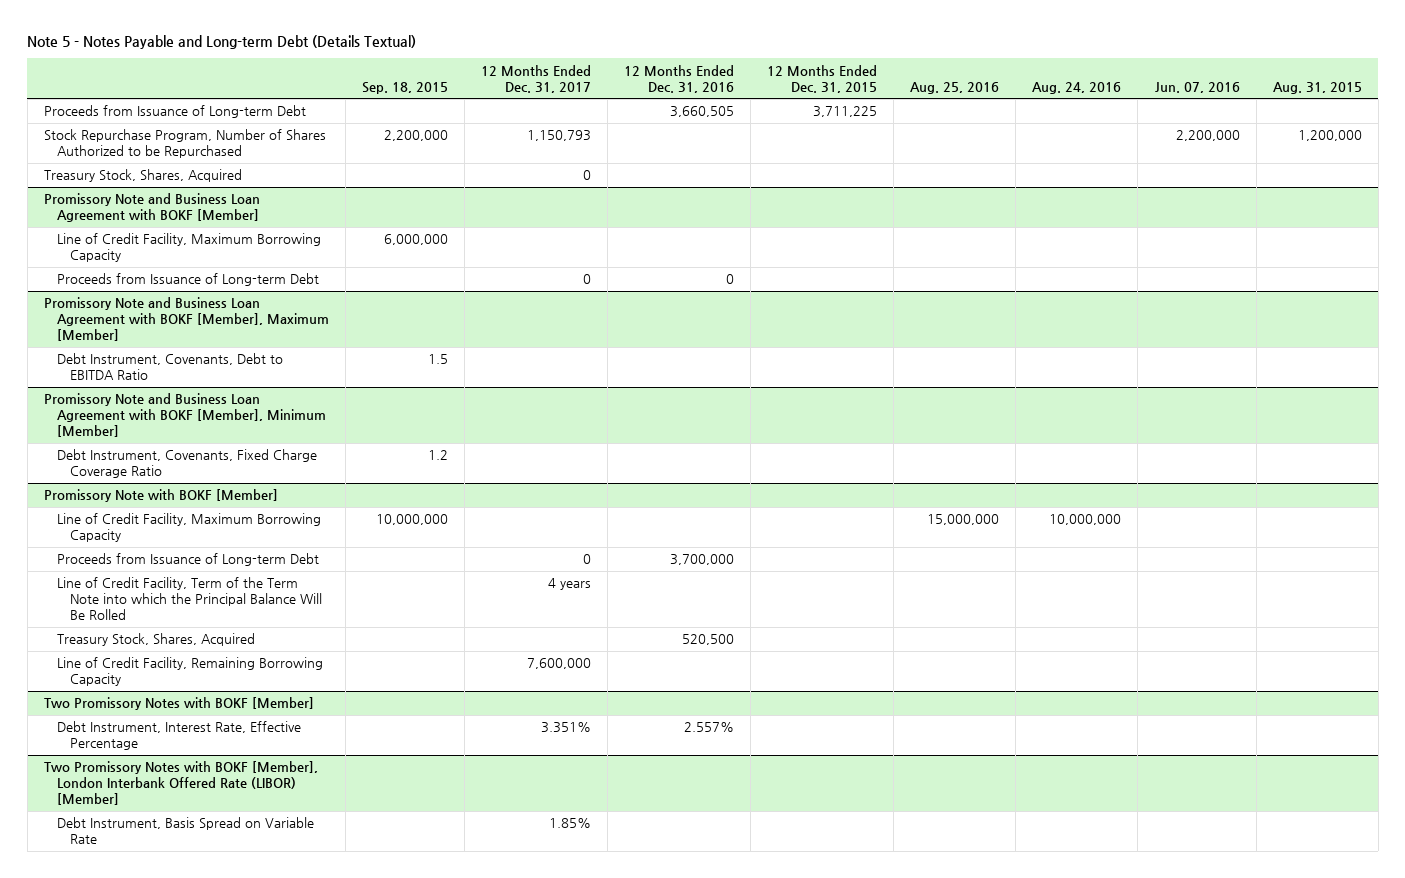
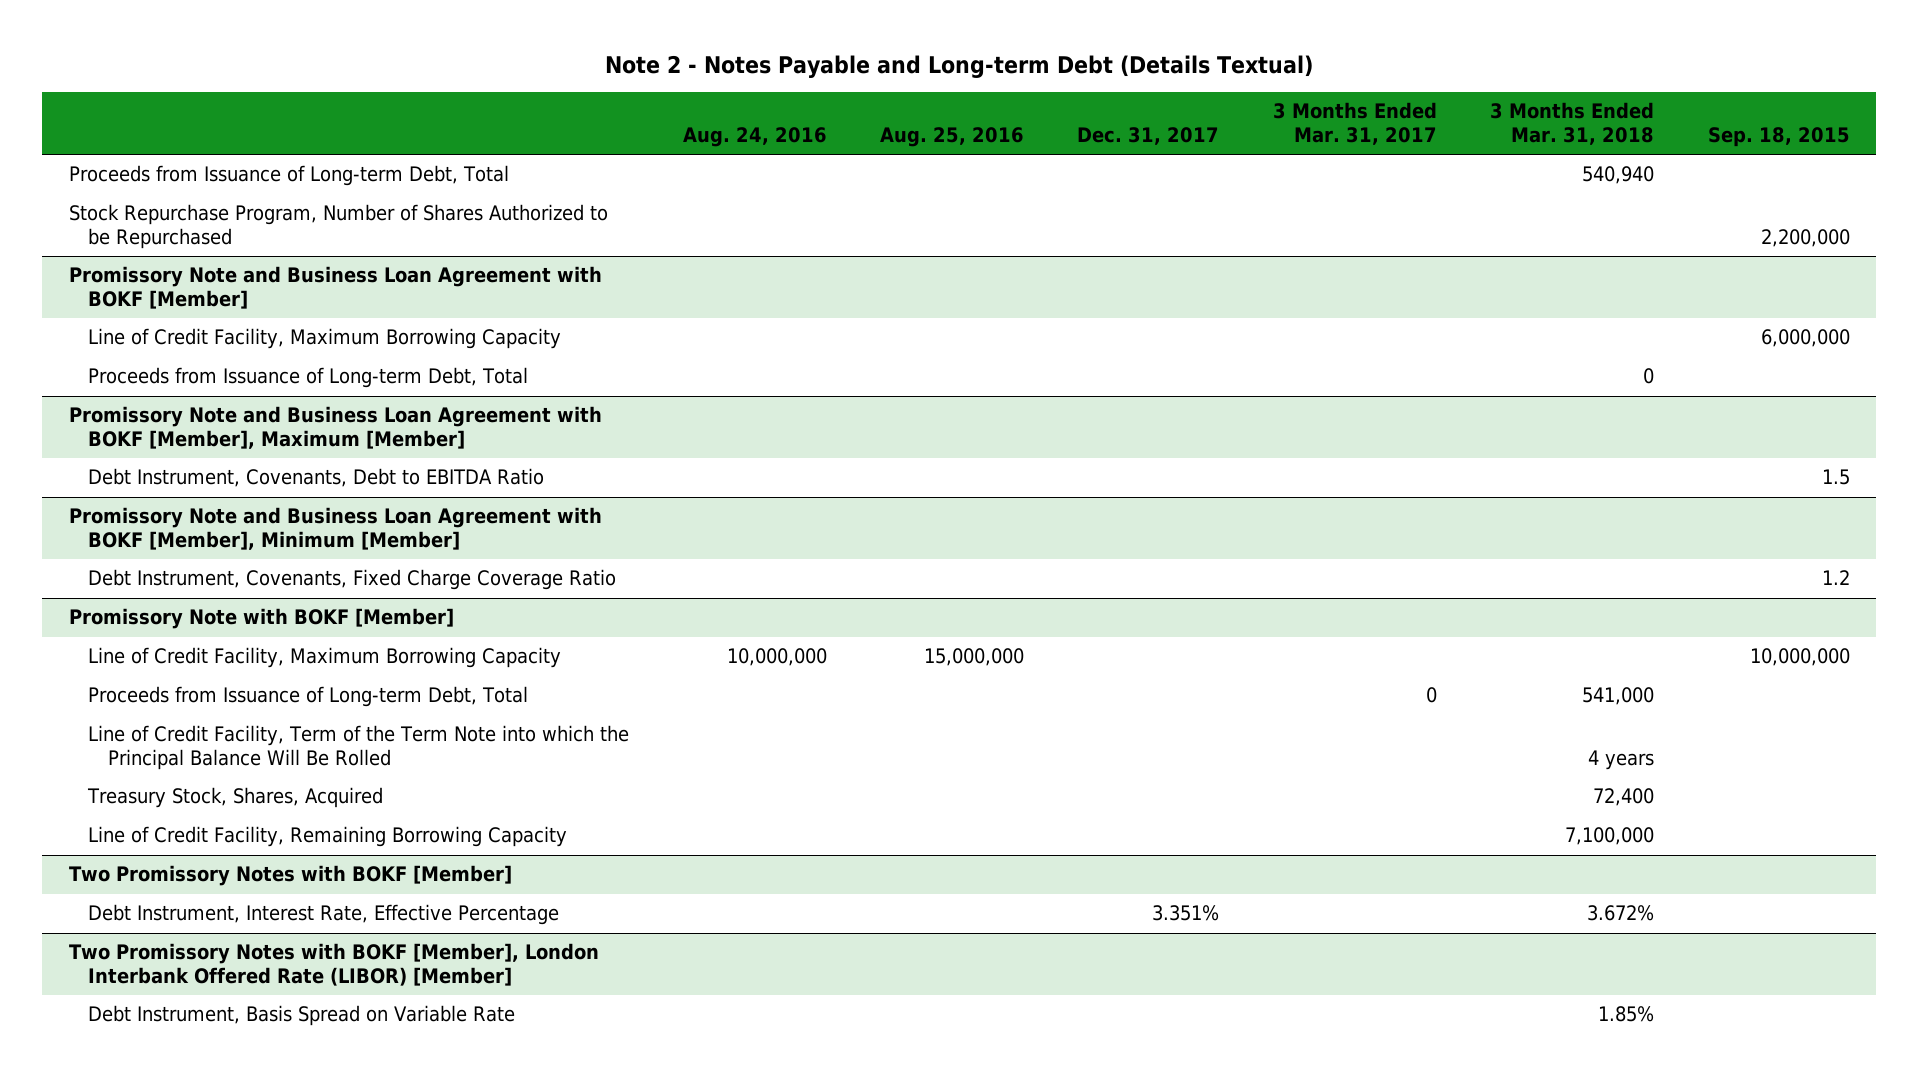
[27,35,417,50] Note 5 - Notes Payable and Long-term Debt (Details Textual) -> [605,54,1314,78] Note 2 - Notes Payable and Long-term Debt (Details Textual)
[480,64,591,93] 12 Months Ended Dec. 31, 2017 -> none
[624,64,735,93] 12 Months Ended Dec. 31, 2016 -> none
[767,64,878,93] 12 Months Ended Dec. 31, 2015 -> none
[1154,81,1240,93] Jun. 07, 2016 -> none
[1272,81,1362,94] Aug. 31, 2015 -> none
none -> [1077,127,1220,146] Dec. 31, 2017
none -> [1272,102,1437,146] 3 Months Ended Mar. 31, 2017
none -> [1490,102,1655,146] 3 Months Ended Mar. 31, 2018
[43,105,306,119] Proceeds from Issuance of Long-term Debt -> [68,165,509,187] Proceeds from Issuance of Long-term Debt, Total
[43,169,242,183] Treasury Stock, Shares, Acquired -> none
[56,273,319,287] Proceeds from Issuance of Long-term Debt -> [88,367,529,389] Proceeds from Issuance of Long-term Debt, Total
[56,553,319,567] Proceeds from Issuance of Long-term Debt -> [88,686,529,708] Proceeds from Issuance of Long-term Debt, Total

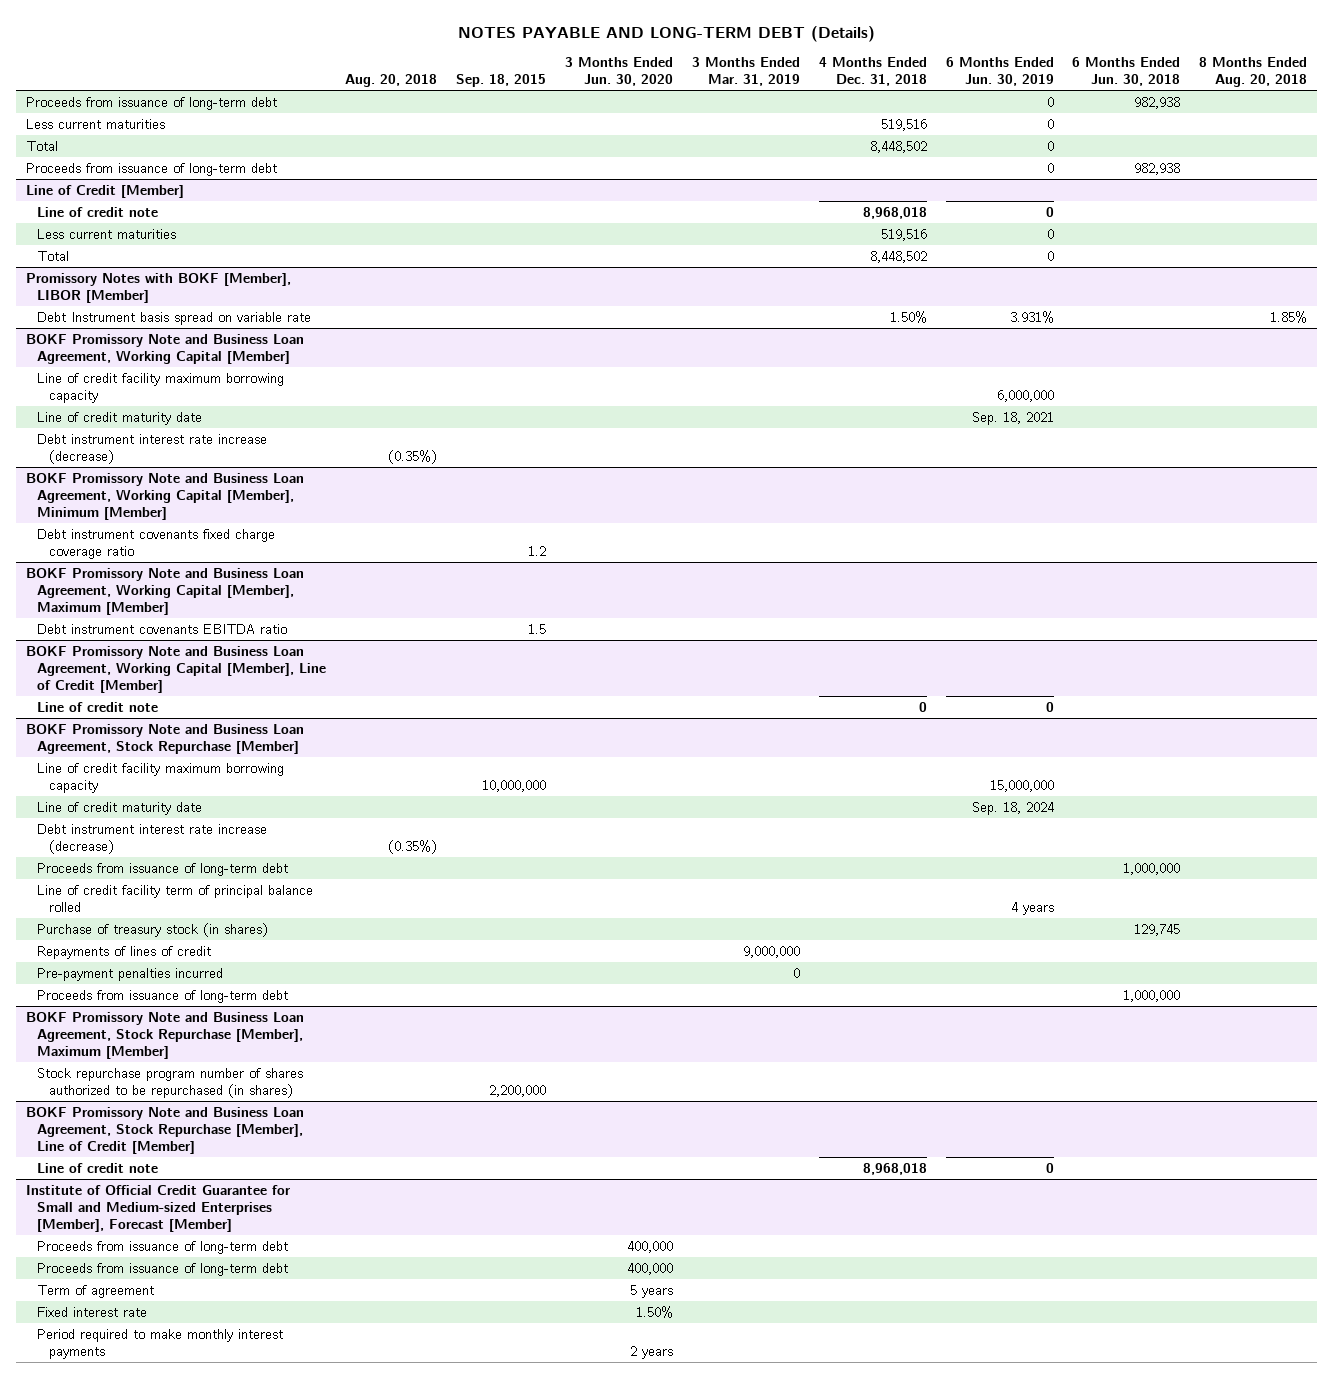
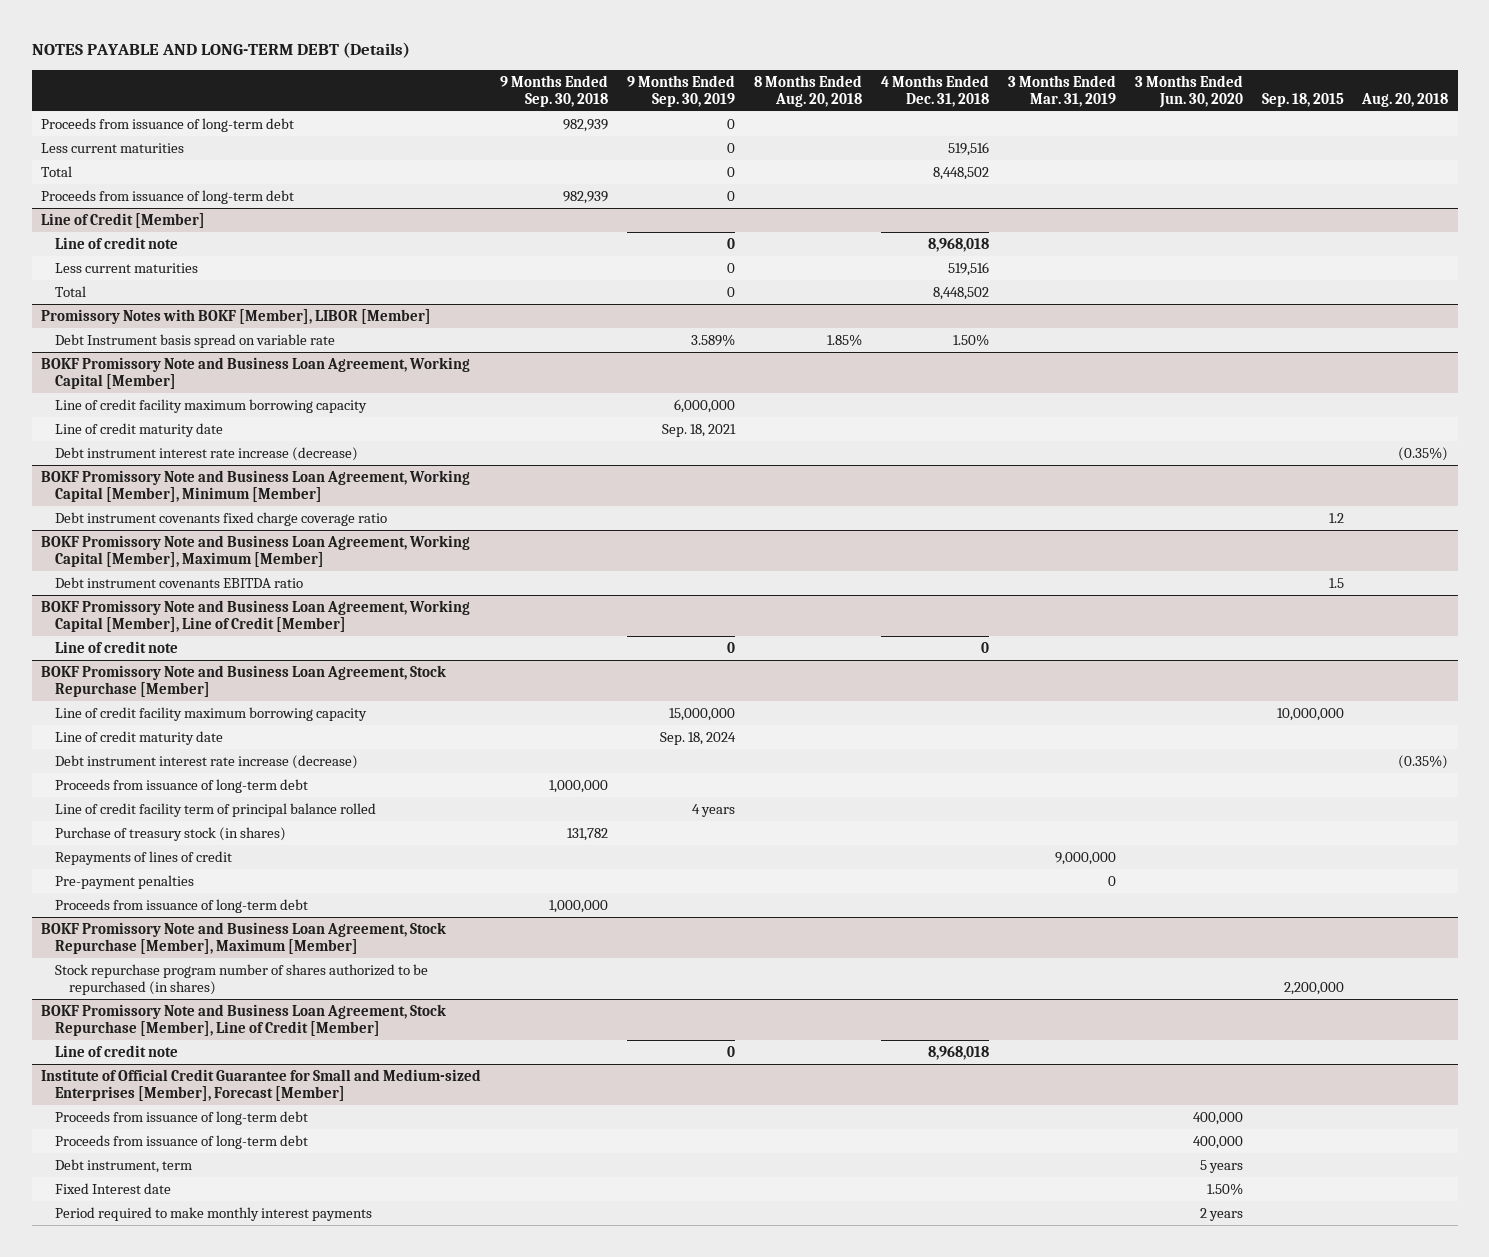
[945,57,1054,87] 6 Months Ended Jun. 30, 2019 -> none
[1072,57,1181,87] 6 Months Ended Jun. 30, 2018 -> none
none -> [499,74,608,108] 9 Months Ended Sep. 30, 2018
none -> [626,74,735,108] 9 Months Ended Sep. 30, 2019
[37,967,224,981] Pre-payment penalties incurred -> [54,874,194,889] Pre-payment penalties
[37,1284,155,1298] Term of agreement -> [54,1158,192,1173] Debt instrument, term
[37,1306,148,1317] Fixed interest rate -> [54,1182,171,1194] Fixed Interest date

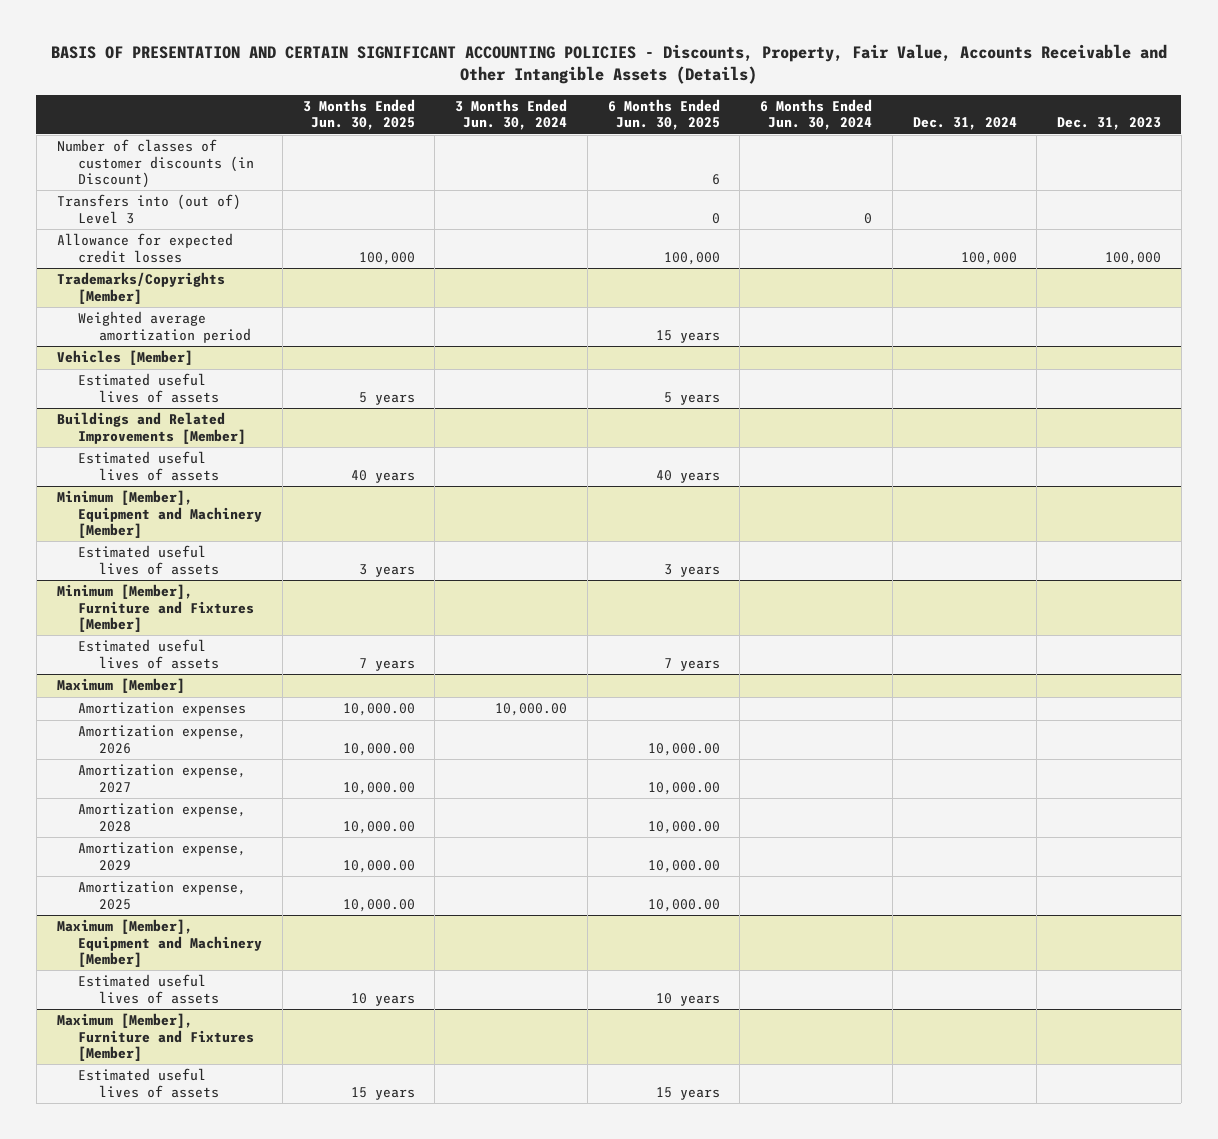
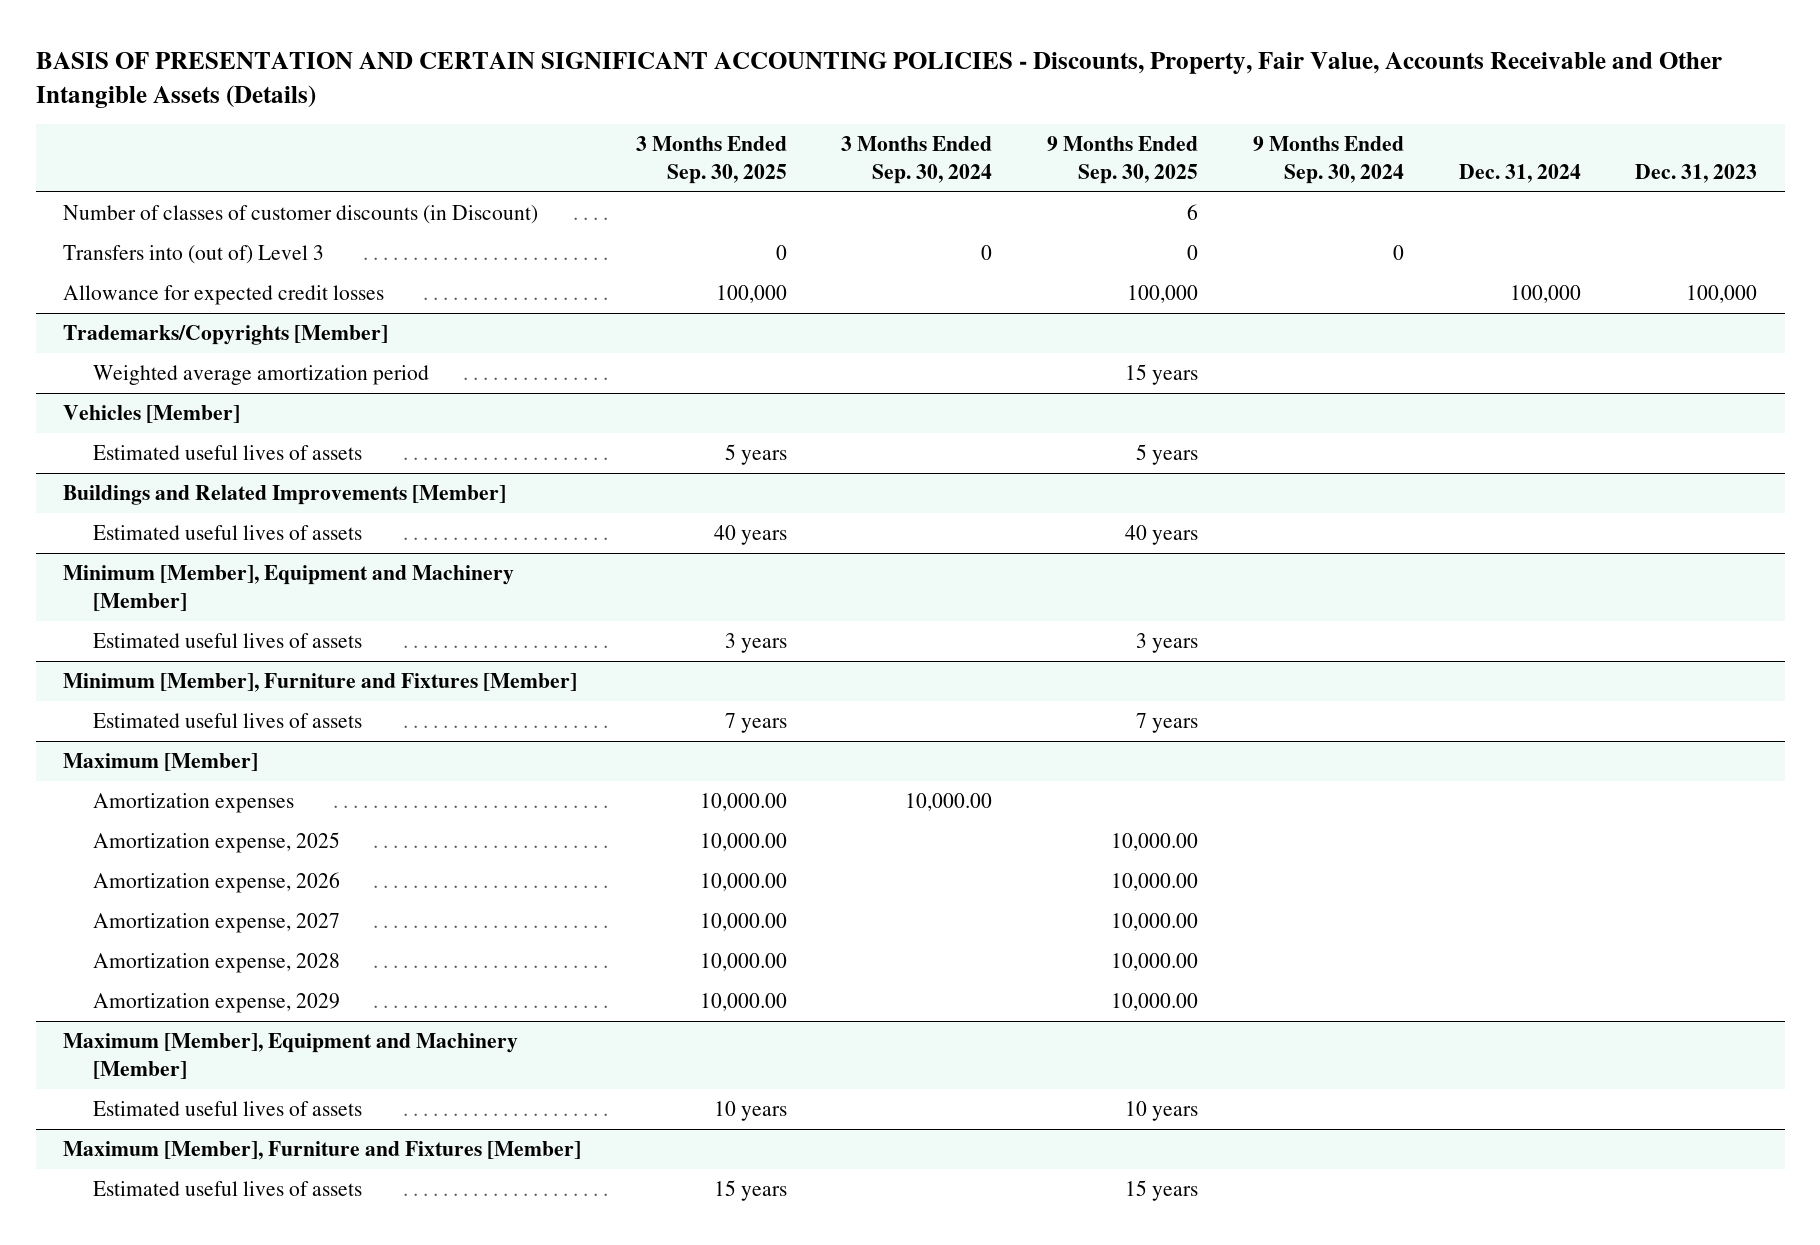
[302,98,415,131] 3 Months Ended Jun. 30, 2025 -> none
[455,98,568,131] 3 Months Ended Jun. 30, 2024 -> none
[607,98,720,131] 6 Months Ended Jun. 30, 2025 -> none
[760,98,873,131] 6 Months Ended Jun. 30, 2024 -> none
none -> [635,136,787,185] 3 Months Ended Sep. 30, 2025
none -> [841,136,993,185] 3 Months Ended Sep. 30, 2024
none -> [1047,136,1199,185] 9 Months Ended Sep. 30, 2025
none -> [1252,136,1404,185] 9 Months Ended Sep. 30, 2024
[78,881,247,910] Amortization expense, 2025 -> [93,831,341,853] Amortization expense, 2025

